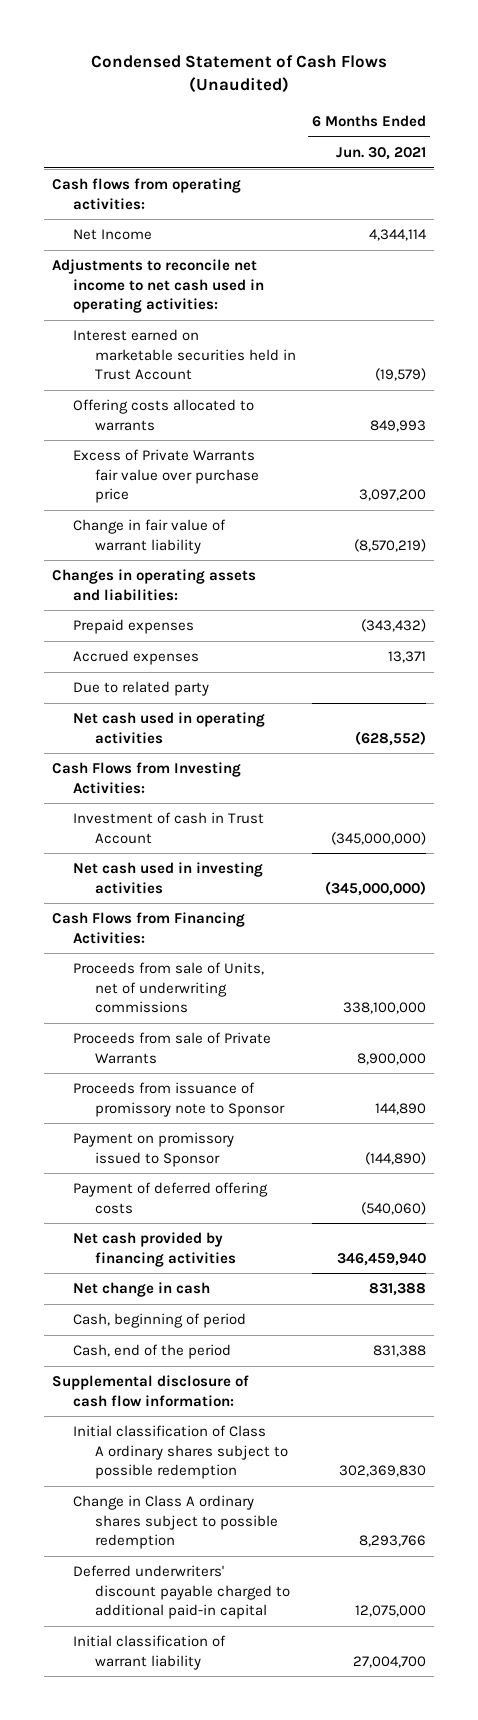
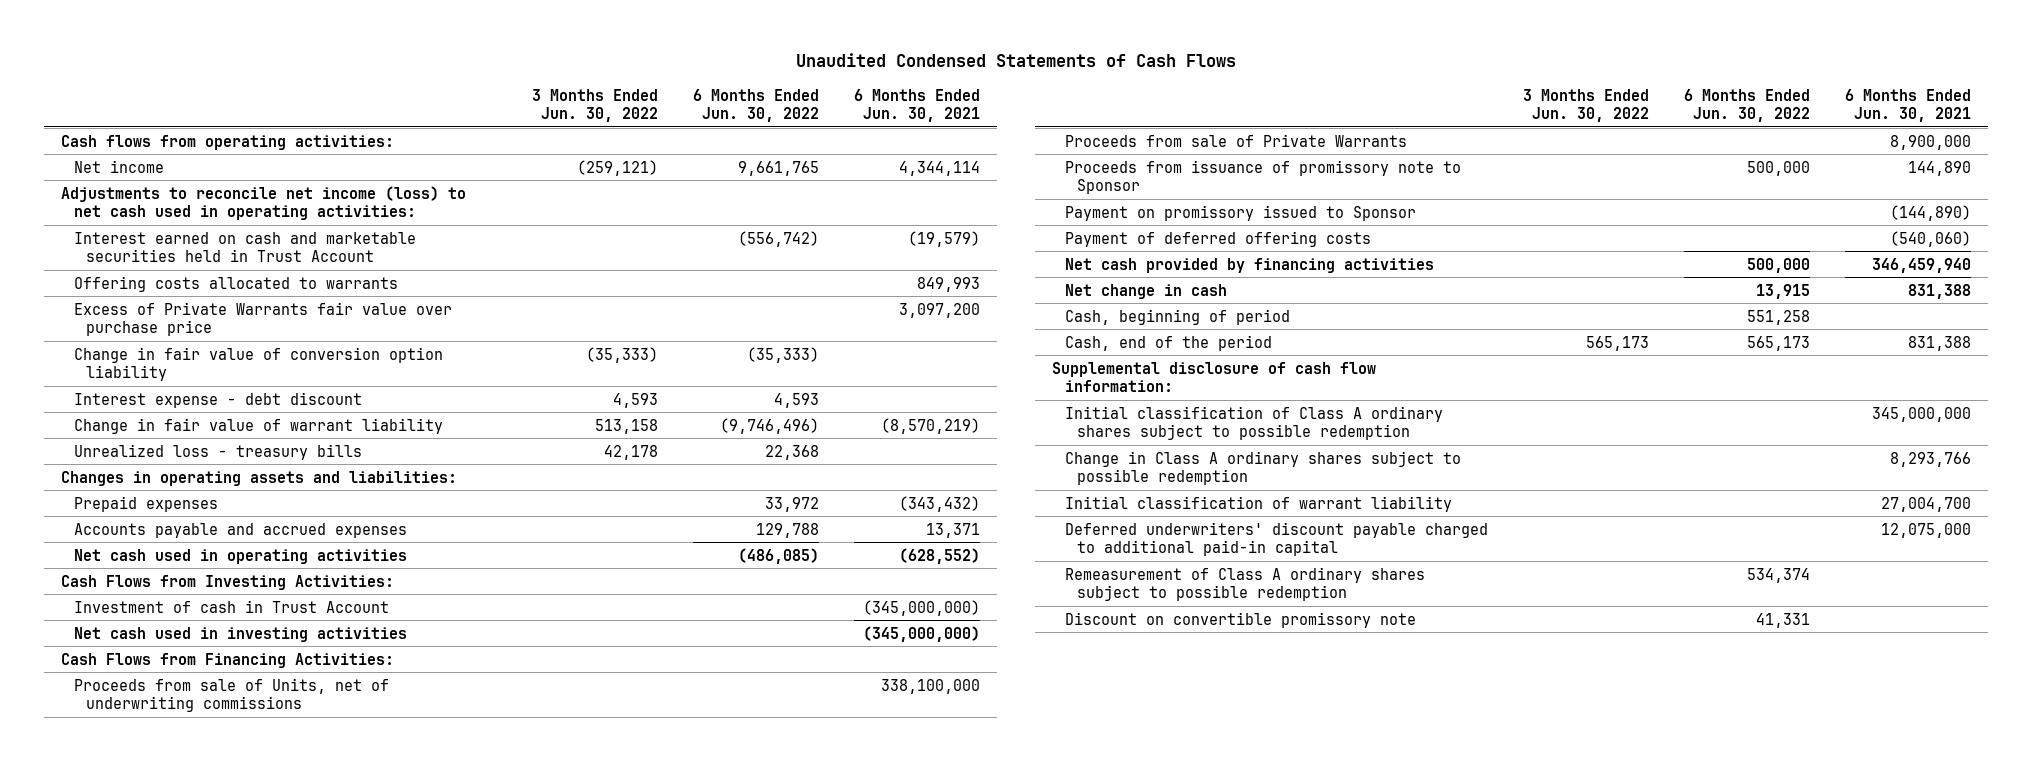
[90,55,387,94] Condensed Statement of Cash Flows (Unaudited) -> [796,53,1237,68] Unaudited Condensed Statements of Cash Flows
none -> [531,88,658,122] 3 Months Ended Jun. 30, 2022
none -> [692,88,819,122] 6 Months Ended Jun. 30, 2022
[73,229,153,241] Net Income -> [73,159,164,173] Net income
[51,259,265,313] Adjustments to reconcile net income to net cash used in operating activities: -> [61,185,467,220] Adjustments to reconcile net income (loss) to net cash used in operating activities:
[73,329,296,380] Interest earned on marketable securities held in Trust Account -> [73,231,416,262] Interest earned on cash and marketable securities held in Trust Account
none -> [73,346,443,381] Change in fair value of conversion option liability
none -> [73,391,362,408] Interest expense - debt discount
none -> [73,443,362,460] Unrealized loss - treasury bills
[73,681,210,697] Due to related party -> none
[73,650,200,666] Accrued expenses -> [73,522,407,538] Accounts payable and accrued expenses
[338,1464,426,1477] 302,369,830 -> [1871,406,1971,422] 345,000,000
[73,1565,290,1619] Deferred underwriters' discount payable charged to additional paid-in capital -> [1064,521,1488,556] Deferred underwriters' discount payable charged to additional paid-in capital
none -> [1064,566,1425,601] Remeasurement of Class A ordinary shares subject to possible redemption
none -> [1064,611,1416,628] Discount on convertible promissory note

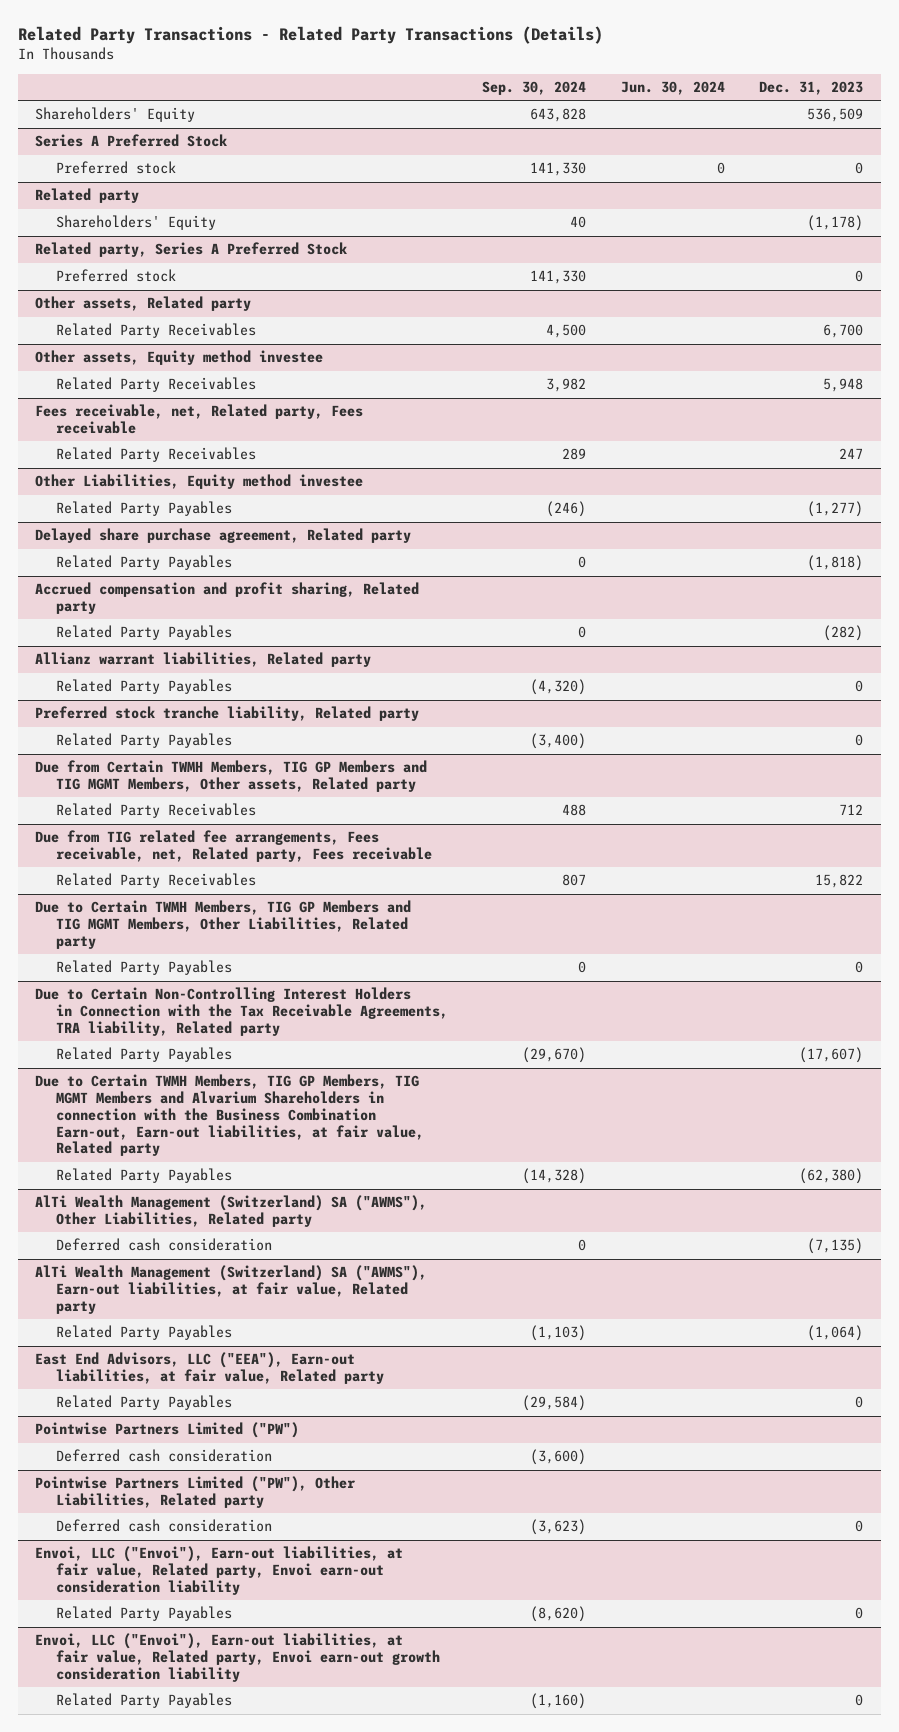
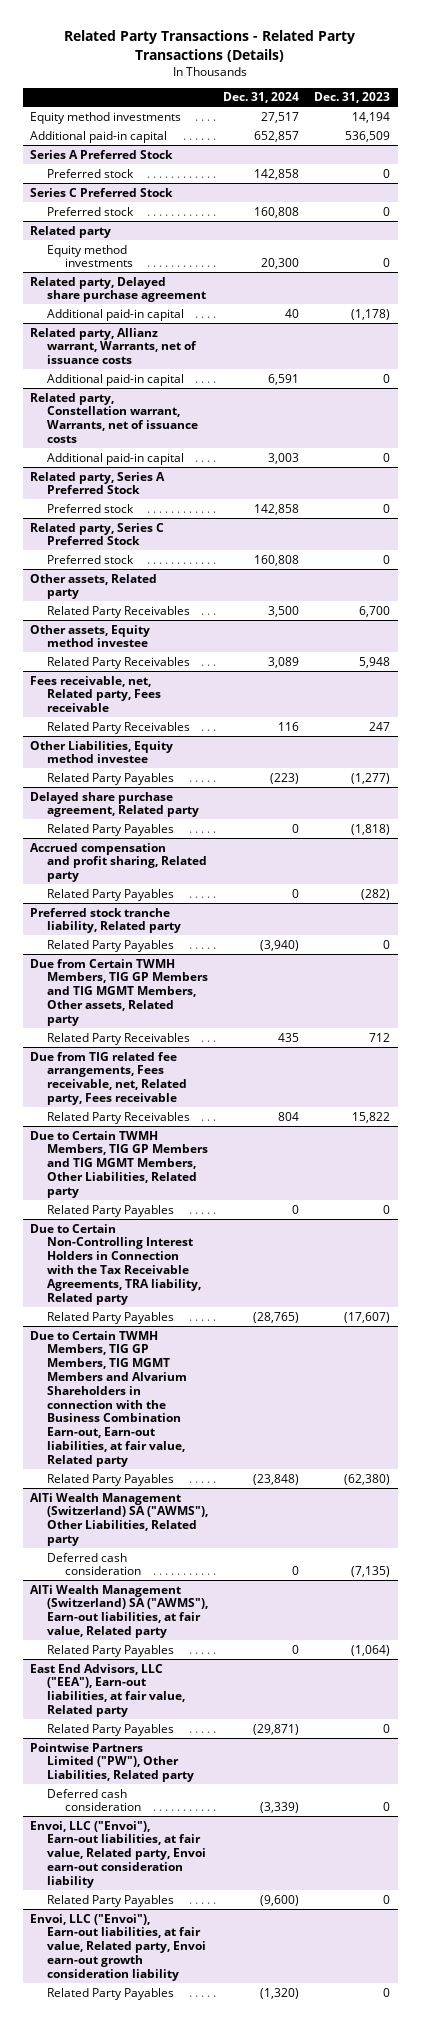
[482,81,587,96] Sep. 30, 2024 -> none
[620,81,725,96] Jun. 30, 2024 -> none
none -> [223,92,300,104] Dec. 31, 2024
none -> [30,111,182,124] Equity method investments
[35,107,196,123] Shareholders' Equity -> [30,130,168,143] Additional paid-in capital
none -> [30,187,174,197] Series C Preferred Stock
none -> [47,206,135,216] Preferred stock
none -> [47,244,133,268] Equity method investments
none -> [30,276,207,303] Related party, Delayed share purchase agreement
[55,215,216,231] Shareholders' Equity -> [47,308,185,321] Additional paid-in capital
none -> [30,327,198,365] Related party, Allianz warrant, Warrants, net of issuance costs
none -> [47,373,185,386] Additional paid-in capital
none -> [30,392,199,443] Related party, Constellation warrant, Warrants, net of issuance costs
none -> [47,452,185,465] Additional paid-in capital
none -> [30,522,165,546] Related party, Series C Preferred Stock
none -> [47,554,135,564] Preferred stock
[35,652,372,668] Allianz warrant liabilities, Related party -> none
[55,679,232,695] Related Party Payables -> none
[35,1422,300,1439] Pointwise Partners Limited ("PW") -> none
[55,1449,272,1463] Deferred cash consideration -> none

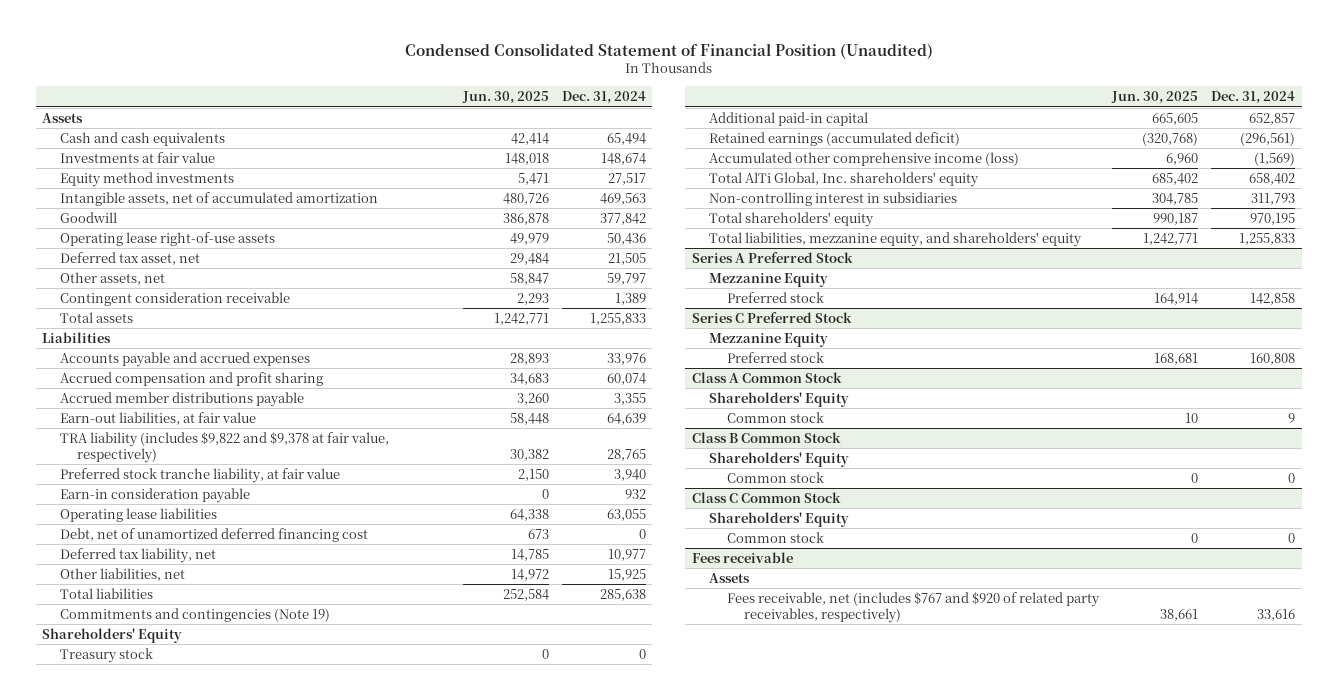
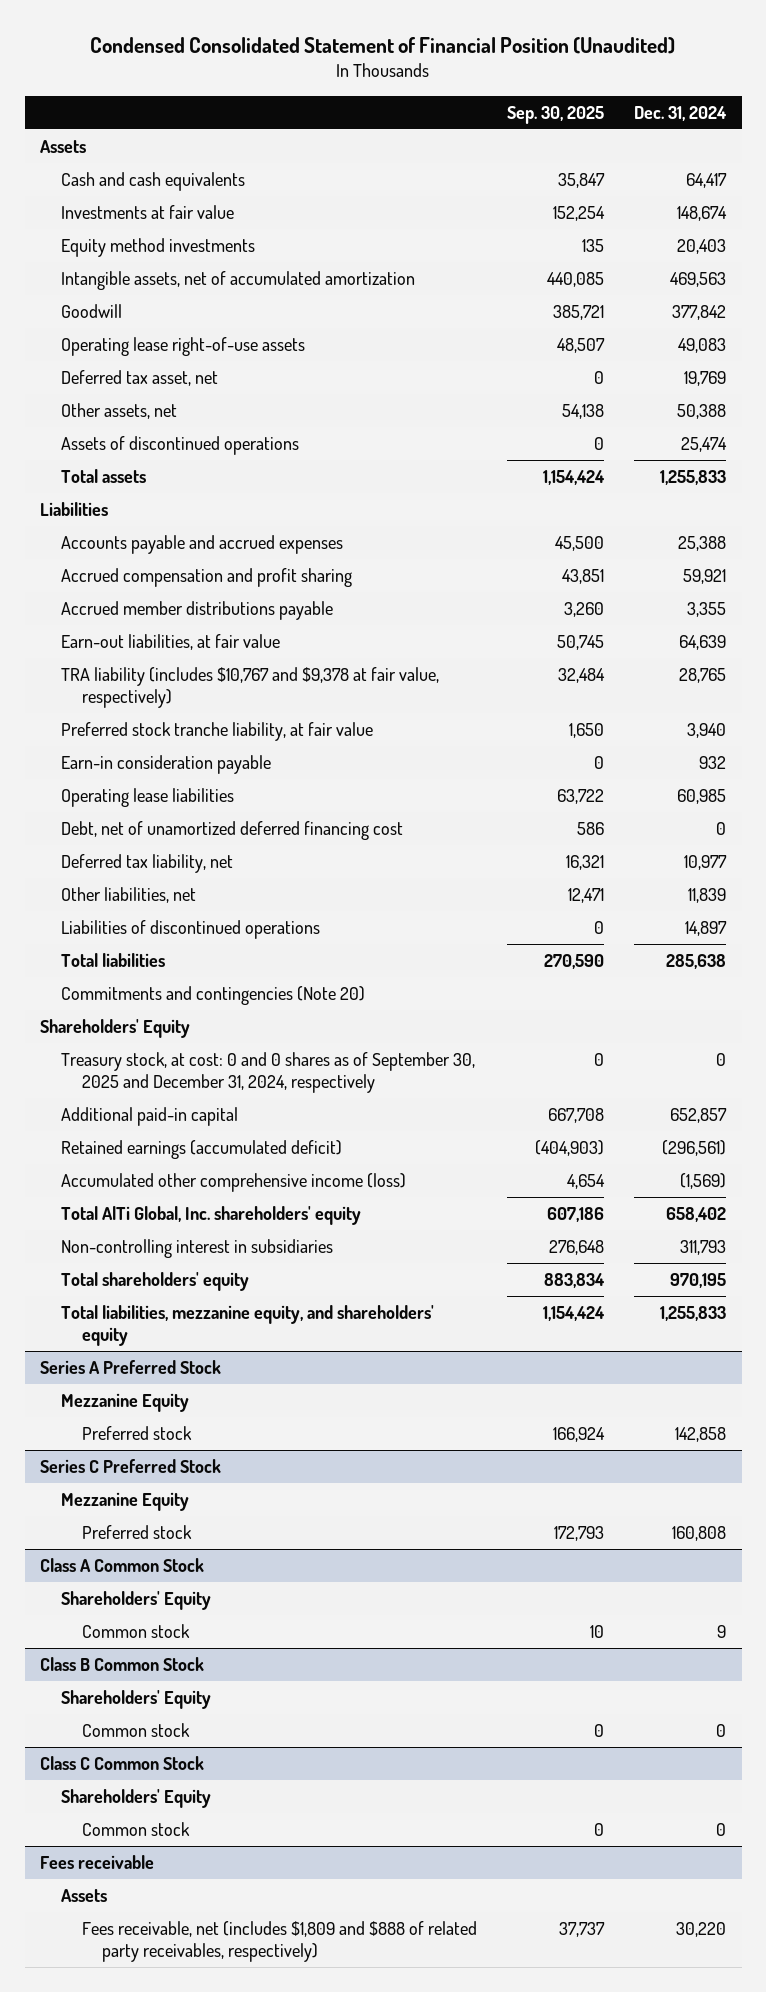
[461,91,549,105] Jun. 30, 2025 -> none
none -> [507,105,605,124] Sep. 30, 2025
[606,132,646,145] 65,494 -> [686,173,728,189] 64,417
[607,172,646,185] 27,517 -> [677,239,727,255] 20,403
[59,291,290,306] Contingent consideration receivable -> none
[606,232,646,245] 50,436 -> [678,338,727,354] 49,083
[607,252,646,265] 21,505 -> [684,371,727,387] 19,769
[606,272,646,285] 59,797 -> [677,404,727,420] 50,388
none -> [60,436,299,456] Assets of discontinued operations
[606,352,646,365] 33,976 -> [678,536,727,552] 25,388
[606,372,646,385] 60,074 -> [683,569,727,585] 59,921
[59,431,389,463] TRA liability (includes $9,822 and $9,378 at fair value, respectively) -> [60,667,439,709] TRA liability (includes $10,767 and $9,378 at fair value, respectively)
[606,508,646,521] 63,055 -> [677,789,727,805] 60,985
[607,568,646,581] 15,925 -> [688,888,727,904] 11,839
none -> [60,920,320,940] Liabilities of discontinued operations
[59,607,330,622] Commitments and contingencies (Note 19) -> [60,986,365,1006] Commitments and contingencies (Note 20)
[59,647,153,663] Treasury stock -> [60,1052,475,1094] Treasury stock, at cost: 0 and 0 shares as of September 30, 2025 and December 31, 2024, respectively
[726,591,1100,623] Fees receivable, net (includes $767 and $920 of related party receivables, respectively) -> [81,1921,477,1963] Fees receivable, net (includes $1,809 and $888 of related party receivables, respectively)
[1257,608,1296,621] 33,616 -> [676,1922,727,1938] 30,220

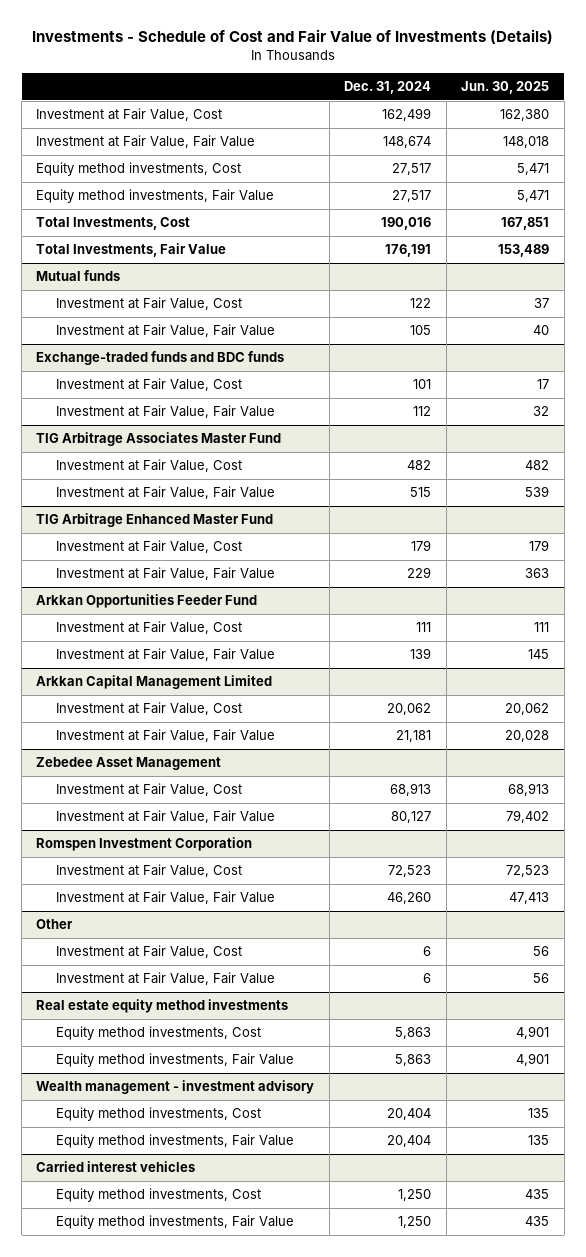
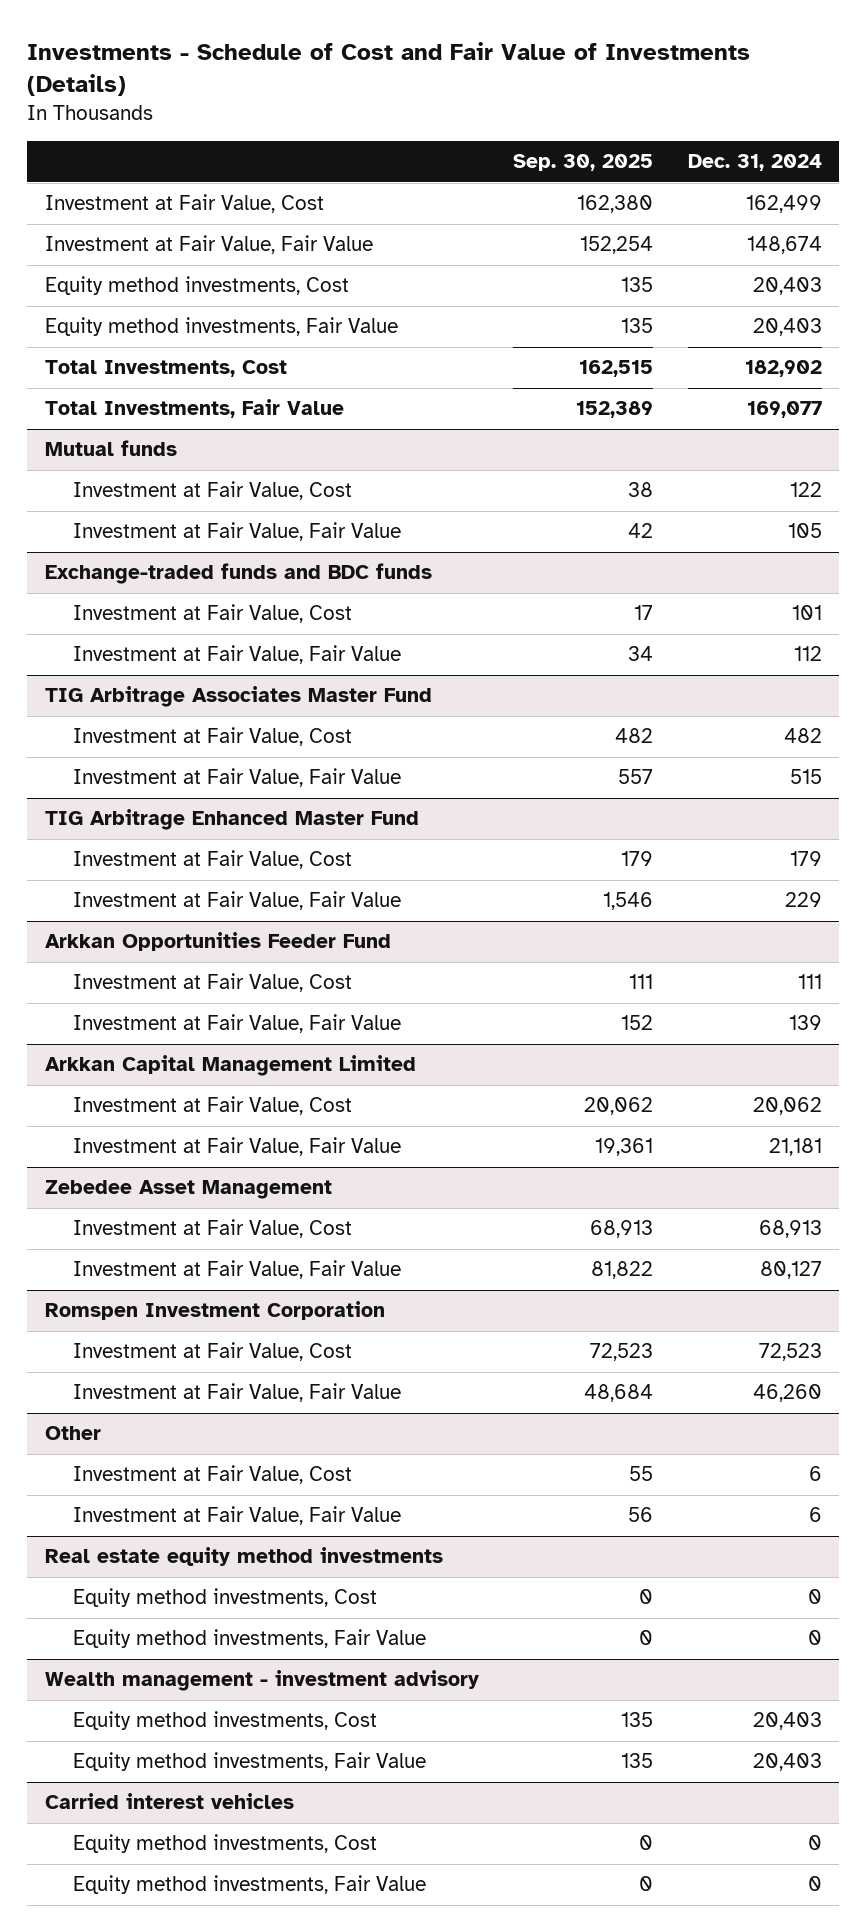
[461,81,550,95] Jun. 30, 2025 -> none
none -> [513,154,654,172] Sep. 30, 2025
[392,163,432,176] 27,517 -> [752,277,822,296] 20,403
[392,190,432,203] 27,517 -> [752,318,822,337] 20,403
[381,217,432,231] 190,016 -> [744,360,822,378] 182,902
[385,244,432,258] 176,191 -> [746,401,822,419] 169,077
[395,1027,432,1040] 5,863 -> [807,1589,822,1605] 0
[395,1054,432,1067] 5,863 -> [807,1630,822,1646] 0
[387,1108,432,1121] 20,404 -> [752,1712,822,1731] 20,403
[387,1135,432,1148] 20,404 -> [752,1753,822,1772] 20,403
[398,1189,432,1202] 1,250 -> [807,1835,822,1851] 0
[398,1216,432,1229] 1,250 -> [807,1876,822,1892] 0

